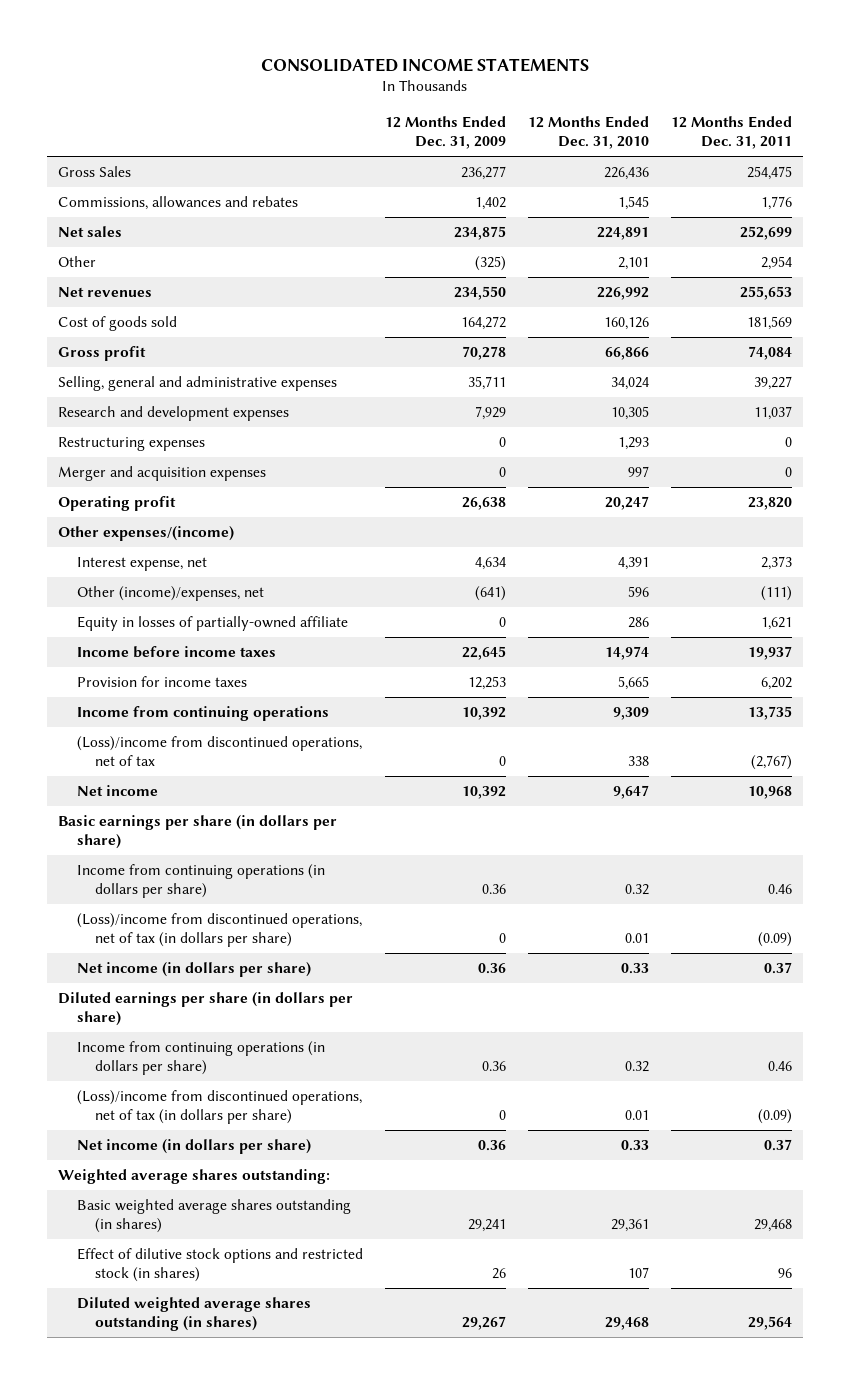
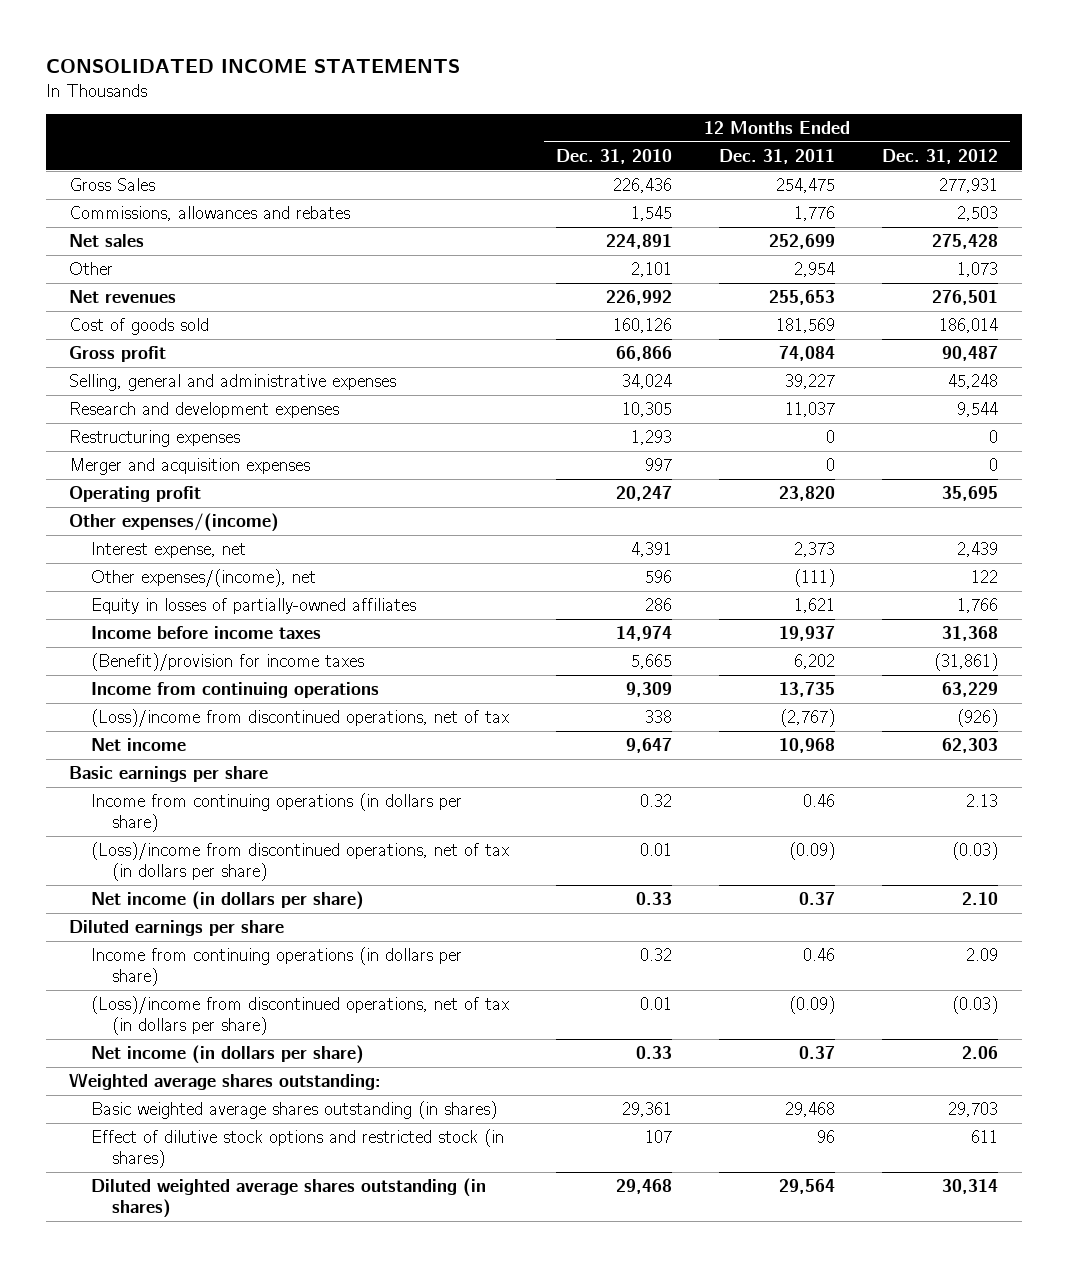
[384,115,506,149] 12 Months Ended Dec. 31, 2009 -> none
none -> [882,148,999,164] Dec. 31, 2012
[76,586,264,602] Other (income)/expenses, net -> [90,568,316,587] Other expenses/(income), net
[76,616,348,632] Equity in losses of partially-owned affiliate -> [90,597,416,614] Equity in losses of partially-owned affiliates
[76,676,247,688] Provision for income taxes -> [90,652,364,671] (Benefit)/provision for income taxes
[57,815,337,850] Basic earnings per share (in dollars per share) -> [69,765,269,782] Basic earnings per share
[57,992,353,1027] Diluted earnings per share (in dollars per share) -> [69,919,285,936] Diluted earnings per share

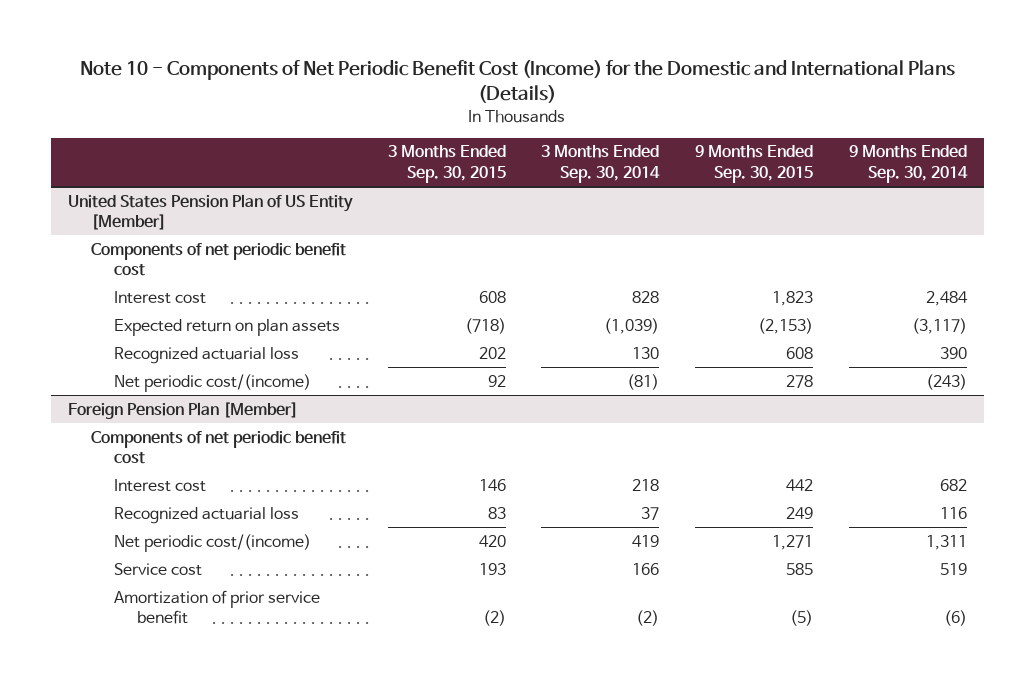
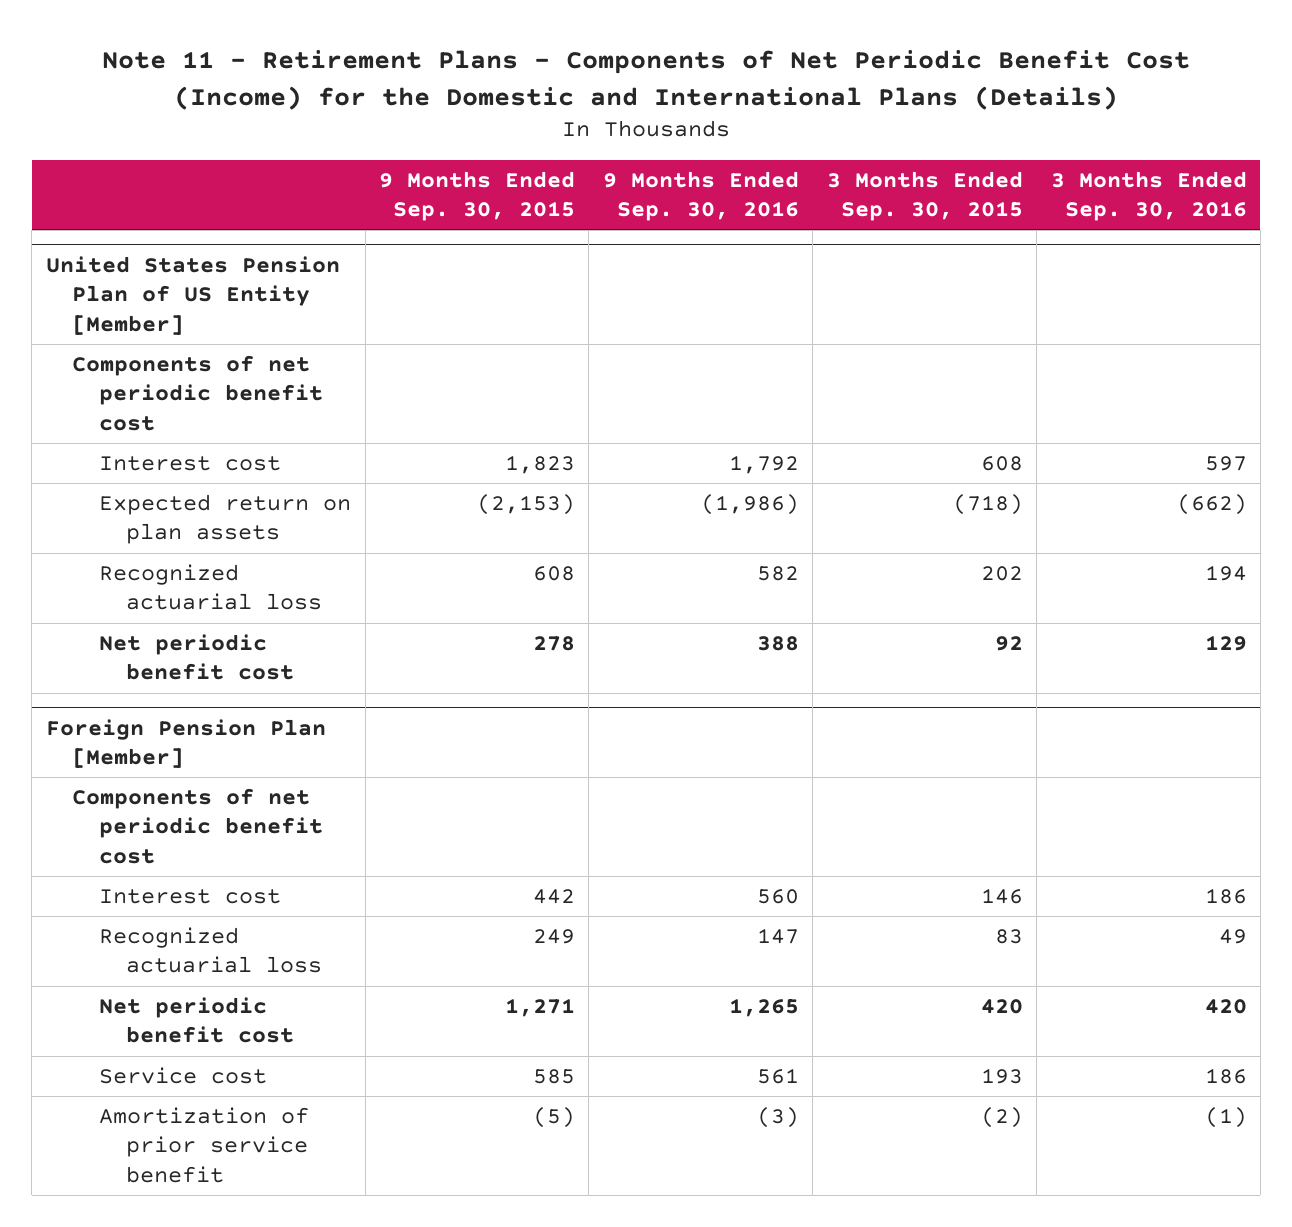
[80,60,956,104] Note 10 - Components of Net Periodic Benefit Cost (Income) for the Domestic and International Plans (Details) -> [102,50,1191,110] Note 11 - Retirement Plans - Components of Net Periodic Benefit Cost (Income) for the Domestic and International Plans (Details)
[541,145,661,184] 3 Months Ended Sep. 30, 2014 -> none
[848,145,968,184] 9 Months Ended Sep. 30, 2014 -> none
none -> [602,170,799,222] 9 Months Ended Sep. 30, 2016
none -> [1050,170,1247,222] 3 Months Ended Sep. 30, 2016
[114,373,312,392] Net periodic cost/(income) -> [99,633,294,681] Net periodic benefit cost
[114,533,312,552] Net periodic cost/(income) -> [99,996,294,1044] Net periodic benefit cost

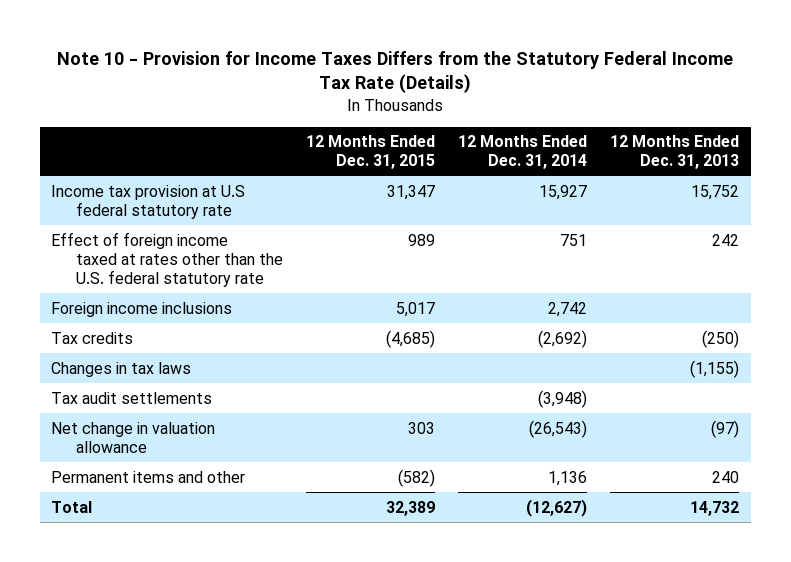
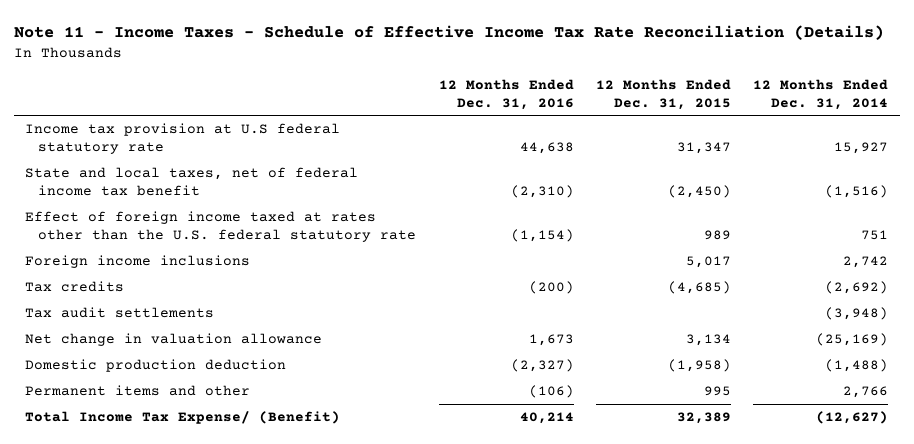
[57,50,734,94] Note 10 - Provision for Income Taxes Differs from the Statutory Federal Income Tax Rate (Details) -> [14,25,885,41] Note 11 - Income Taxes - Schedule of Effective Income Tax Rate Reconciliation (Details)
[610,135,740,170] 12 Months Ended Dec. 31, 2013 -> none
none -> [438,78,574,110] 12 Months Ended Dec. 31, 2016
none -> [25,167,359,197] State and local taxes, net of federal income tax benefit
[51,361,192,377] Changes in tax laws -> none
[408,421,436,434] 303 -> [686,334,732,347] 3,134
[529,419,588,438] (26,543) -> [816,333,889,347] (25,169)
none -> [25,359,287,373] Domestic production deduction
[398,468,436,487] (582) -> [704,386,732,397] 995
[548,470,588,486] 1,136 -> [843,386,889,399] 2,766
[51,500,93,513] Total -> [25,411,341,425] Total Income Tax Expense/ (Benefit)

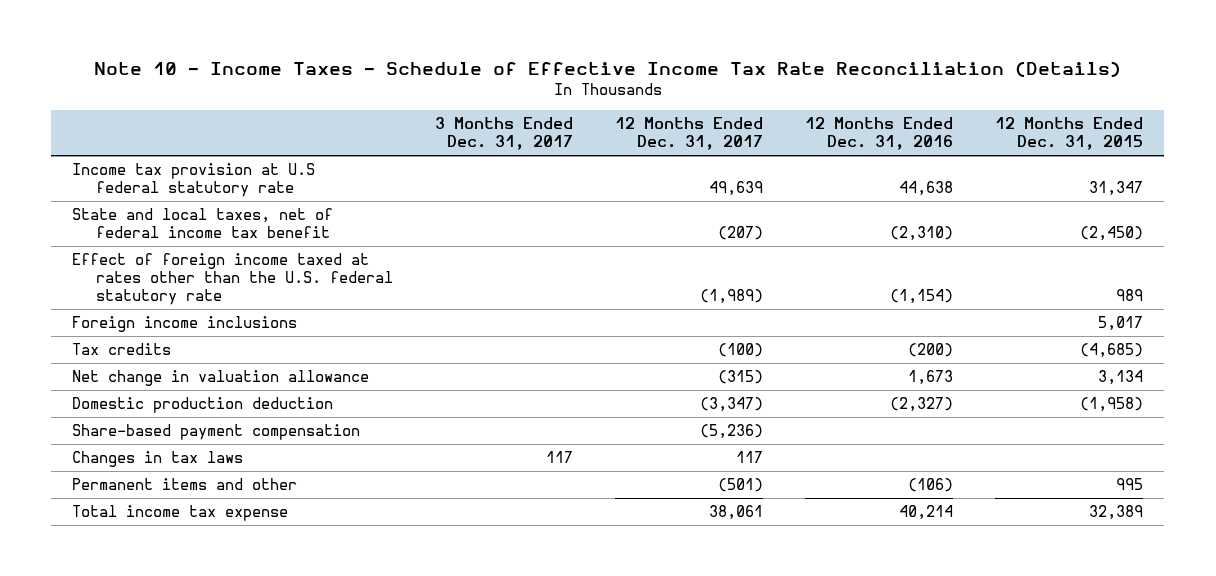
[14,25,885,41] Note 11 - Income Taxes - Schedule of Effective Income Tax Rate Reconciliation (Details) -> [93,60,1121,77] Note 10 - Income Taxes - Schedule of Effective Income Tax Rate Reconciliation (Details)
[753,78,889,110] 12 Months Ended Dec. 31, 2014 -> none
none -> [434,117,573,151] 3 Months Ended Dec. 31, 2017
none -> [615,117,764,151] 12 Months Ended Dec. 31, 2017
[25,307,215,319] Tax audit settlements -> none
none -> [72,424,361,441] Share-based payment compensation
none -> [72,451,244,468] Changes in tax laws
[25,411,341,425] Total Income Tax Expense/ (Benefit) -> [72,505,289,522] Total income tax expense

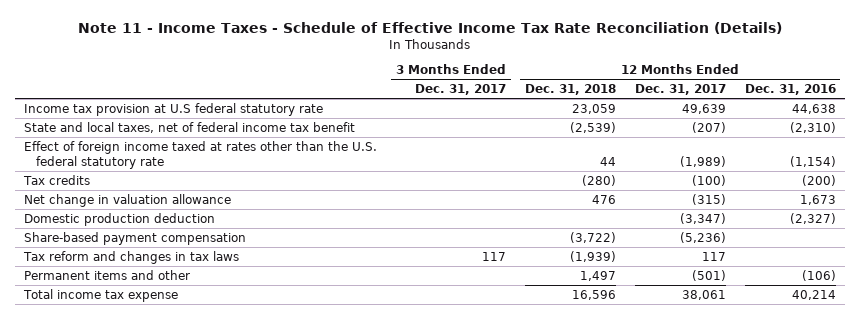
[93,60,1121,77] Note 10 - Income Taxes - Schedule of Effective Income Tax Rate Reconciliation (Details) -> [77,22,782,35] Note 11 - Income Taxes - Schedule of Effective Income Tax Rate Reconciliation (Details)
[995,117,1144,151] 12 Months Ended Dec. 31, 2015 -> none
none -> [524,84,616,96] Dec. 31, 2018
[72,316,298,333] Foreign income inclusions -> none
[72,451,244,468] Changes in tax laws -> [23,250,240,264] Tax reform and changes in tax laws

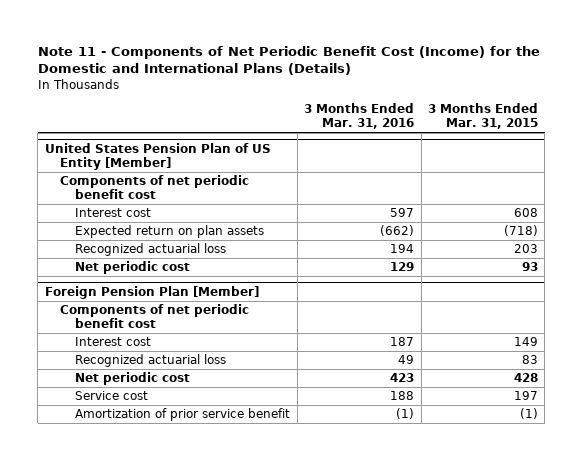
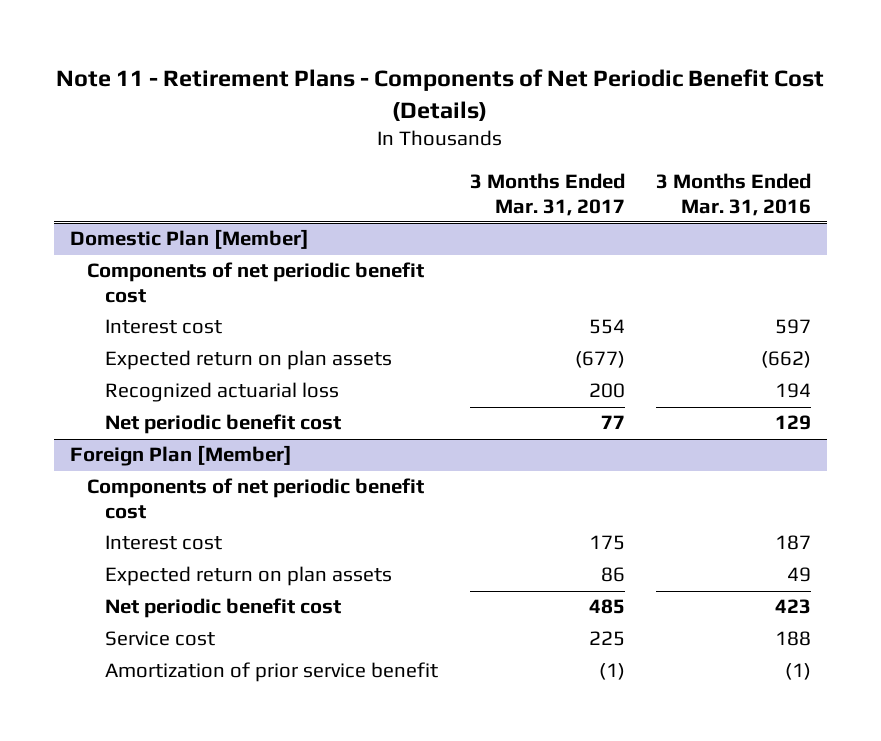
[37,45,540,76] Note 11 - Components of Net Periodic Benefit Cost (Income) for the Domestic and International Plans (Details) -> [56,68,825,121] Note 11 - Retirement Plans - Components of Net Periodic Benefit Cost (Details)
[427,103,538,130] 3 Months Ended Mar. 31, 2015 -> none
none -> [469,173,625,216] 3 Months Ended Mar. 31, 2017
[44,143,271,171] United States Pension Plan of US Entity [Member] -> none
none -> [69,229,309,250] Domestic Plan [Member]
[75,261,191,275] Net periodic cost -> [105,414,342,435] Net periodic benefit cost
[44,286,259,300] Foreign Pension Plan [Member] -> [69,445,292,467] Foreign Plan [Member]
[75,354,227,368] Recognized actuarial loss -> none
none -> [105,566,393,587] Expected return on plan assets
[75,372,191,386] Net periodic cost -> [105,598,342,619] Net periodic benefit cost

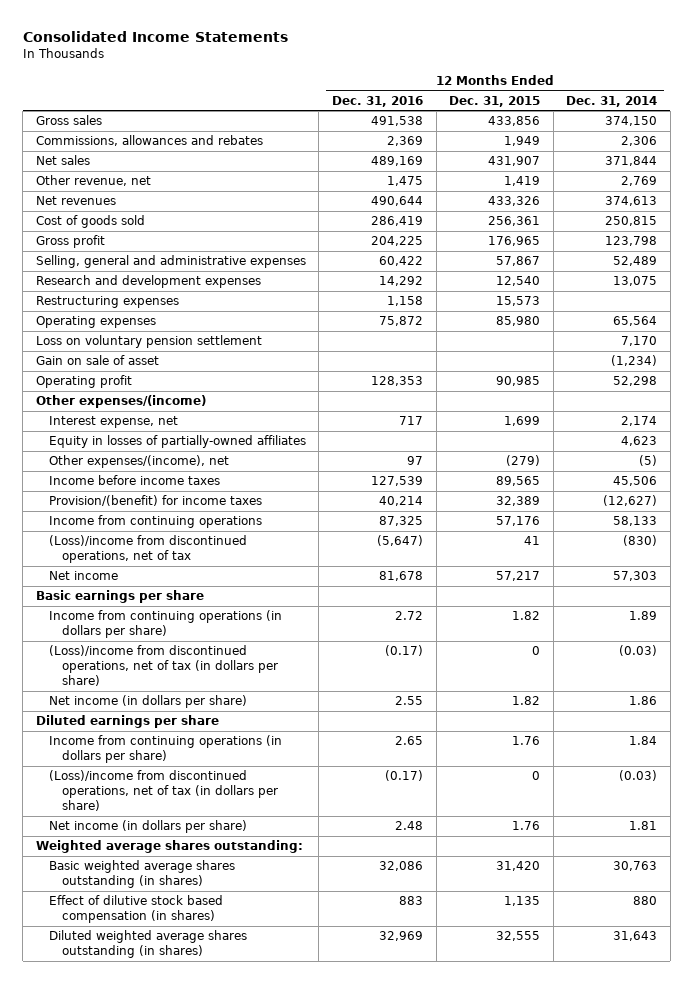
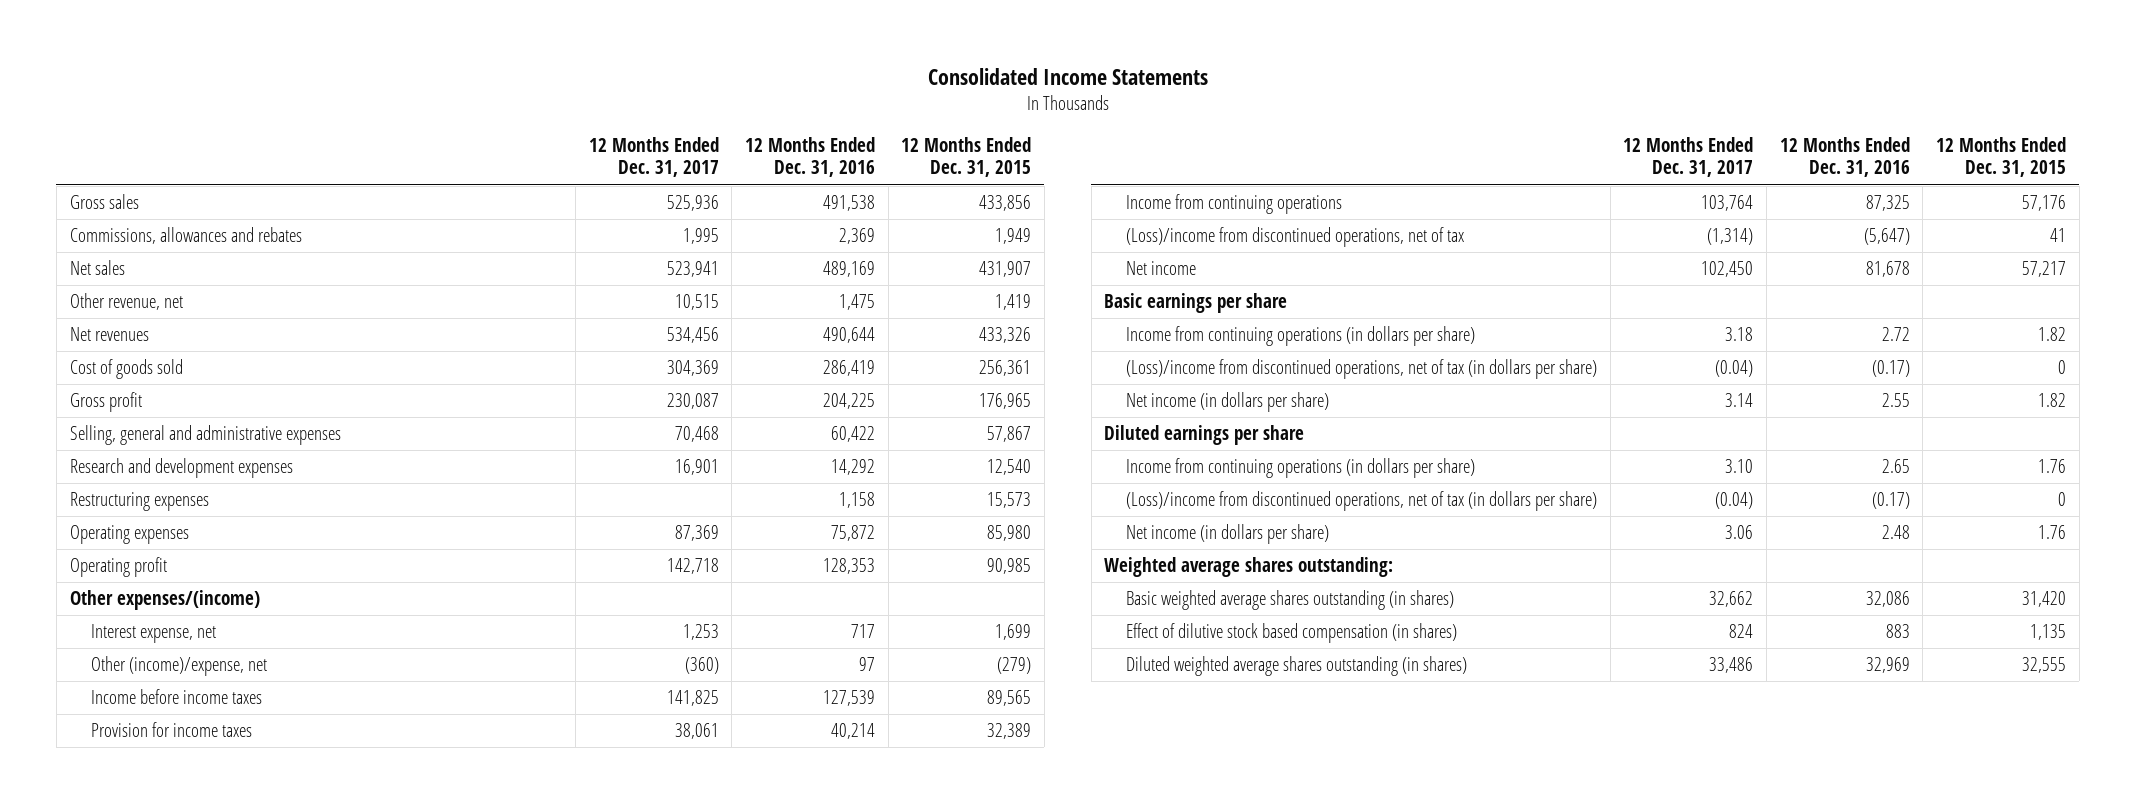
[566,95,658,107] Dec. 31, 2014 -> none
none -> [588,137,719,178] 12 Months Ended Dec. 31, 2017
[35,335,262,349] Loss on voluntary pension settlement -> none
[35,355,159,366] Gain on sale of asset -> none
[48,435,306,449] Equity in losses of partially-owned affiliates -> none
[48,455,229,469] Other expenses/(income), net -> [91,656,268,677] Other (income)/expense, net
[48,495,262,507] Provision/(benefit) for income taxes -> [91,722,253,738] Provision for income taxes

